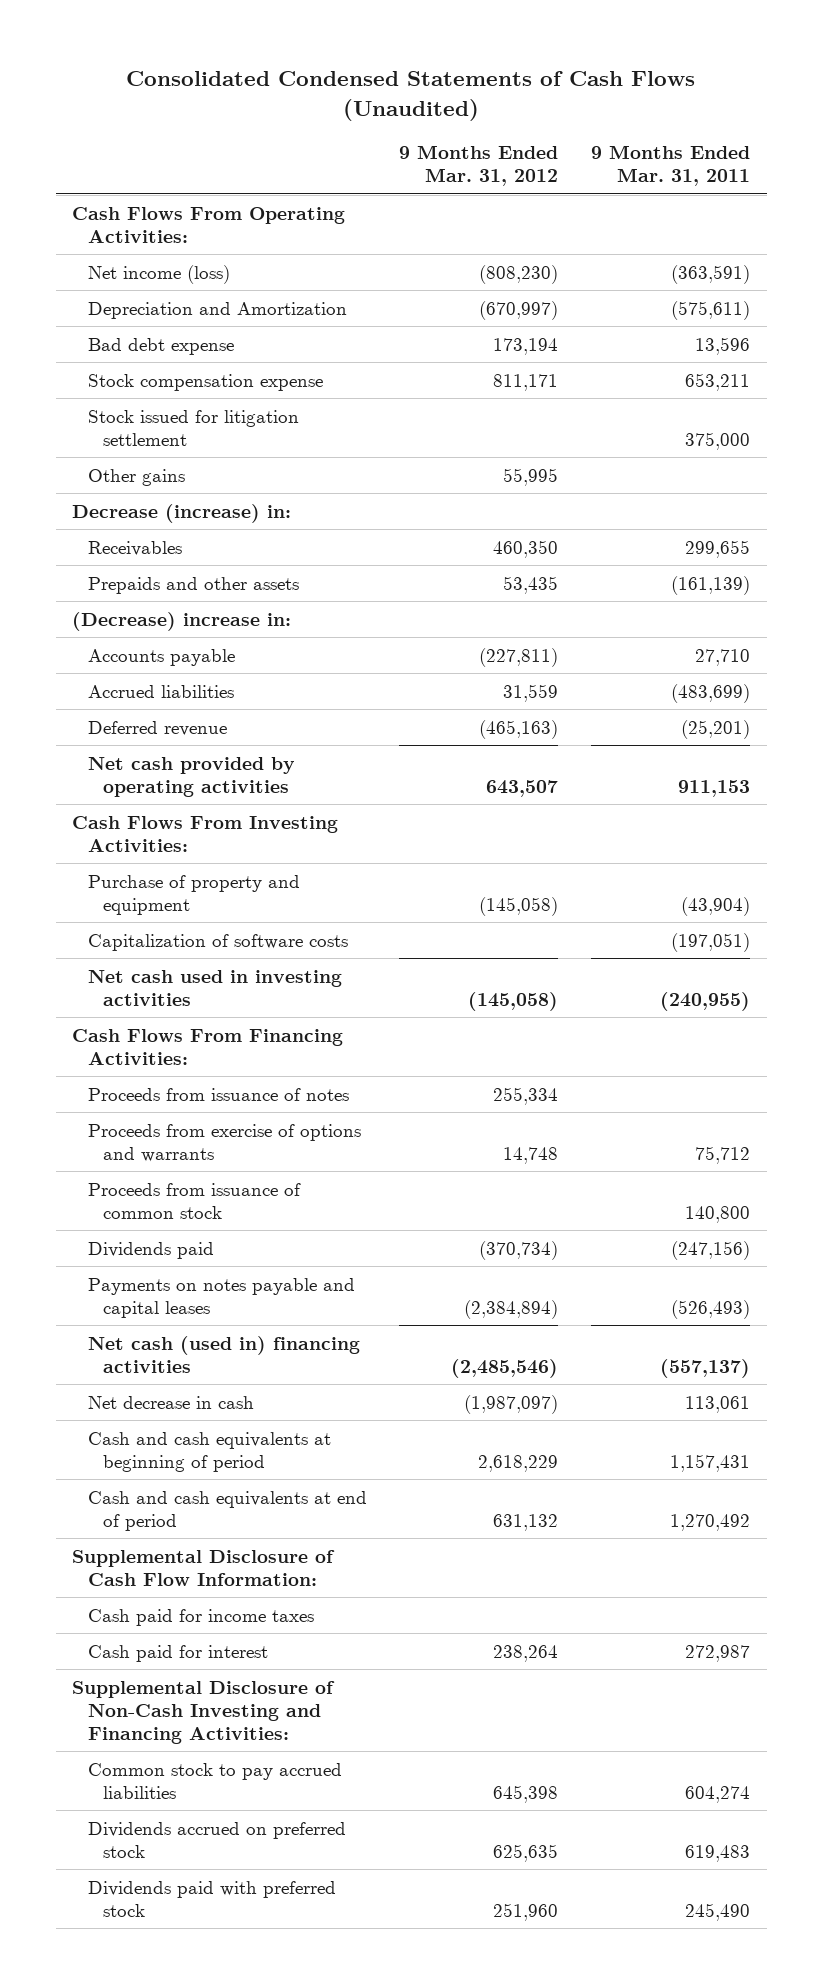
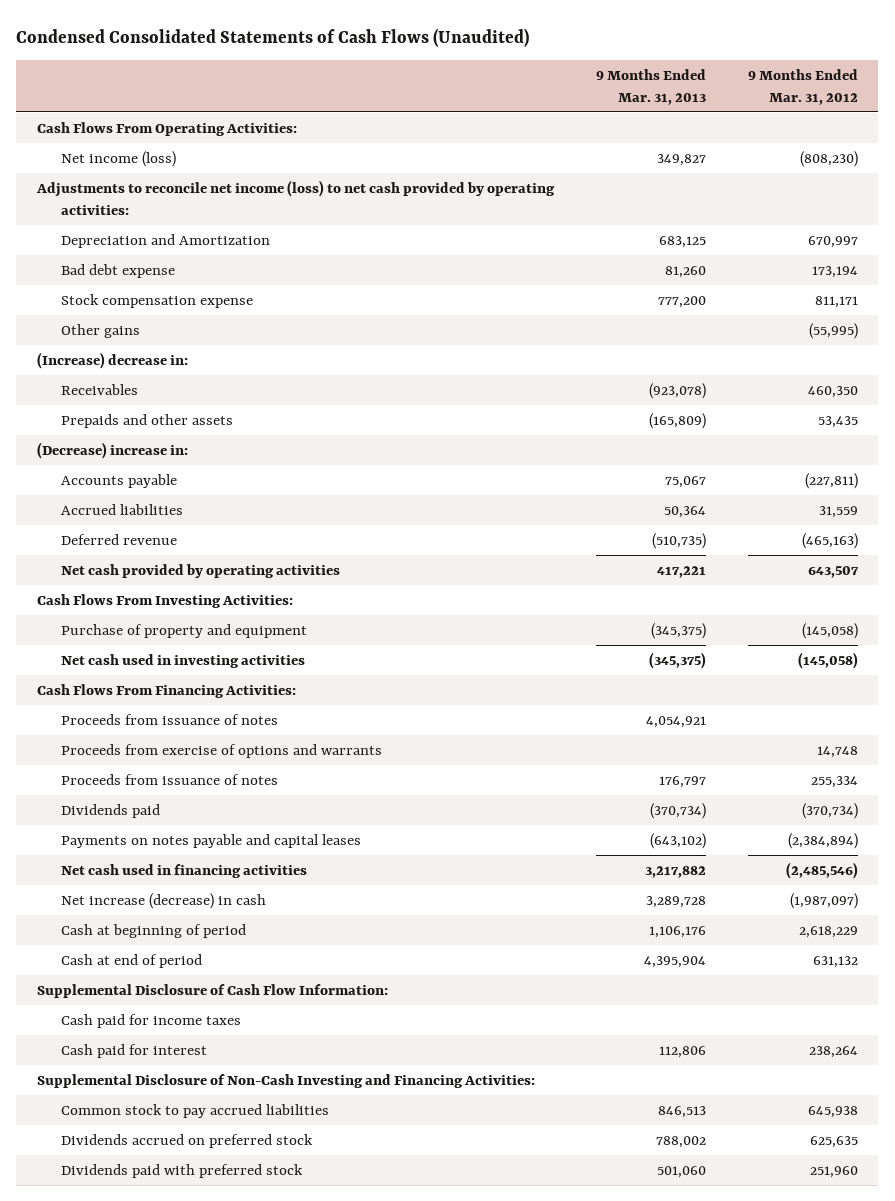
[126,70,696,121] Consolidated Condensed Statements of Cash Flows (Unaudited) -> [16,27,530,47] Condensed Consolidated Statements of Cash Flows (Unaudited)
[591,145,751,187] 9 Months Ended Mar. 31, 2011 -> none
none -> [595,68,706,105] 9 Months Ended Mar. 31, 2013
none -> [36,179,556,215] Adjustments to reconcile net income (loss) to net cash provided by operating activities:
[479,300,559,320] (670,997) -> [807,235,858,248] 670,997
[87,409,299,446] Stock issued for litigation settlement -> none
[503,467,559,486] 55,995 -> [808,322,858,339] (55,995)
[72,503,292,523] Decrease (increase) in: -> [37,351,189,369] (Increase) decrease in:
[87,933,348,951] Capitalization of software costs -> none
none -> [61,713,279,725] Proceeds from issuance of notes
[87,1182,301,1219] Proceeds from issuance of common stock -> none
[87,1087,349,1101] Proceeds from issuance of notes -> [61,773,279,785] Proceeds from issuance of notes
[87,1335,360,1373] Net cash (used in) financing activities -> [61,863,308,878] Net cash used in financing activities
[87,1395,254,1409] Net decrease in cash -> [61,892,267,909] Net increase (decrease) in cash
[87,1431,331,1472] Cash and cash equivalents at beginning of period -> [61,923,247,938] Cash at beginning of period
[87,1490,367,1531] Cash and cash equivalents at end of period -> [61,953,203,968] Cash at end of period
[493,1784,559,1803] 645,398 -> [807,1105,858,1118] 645,938

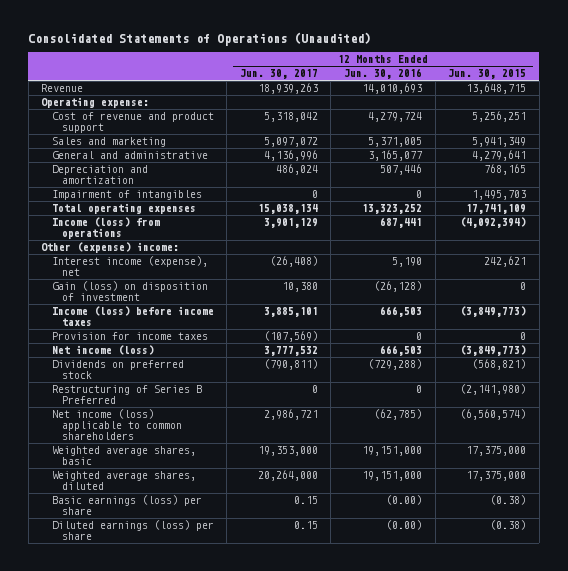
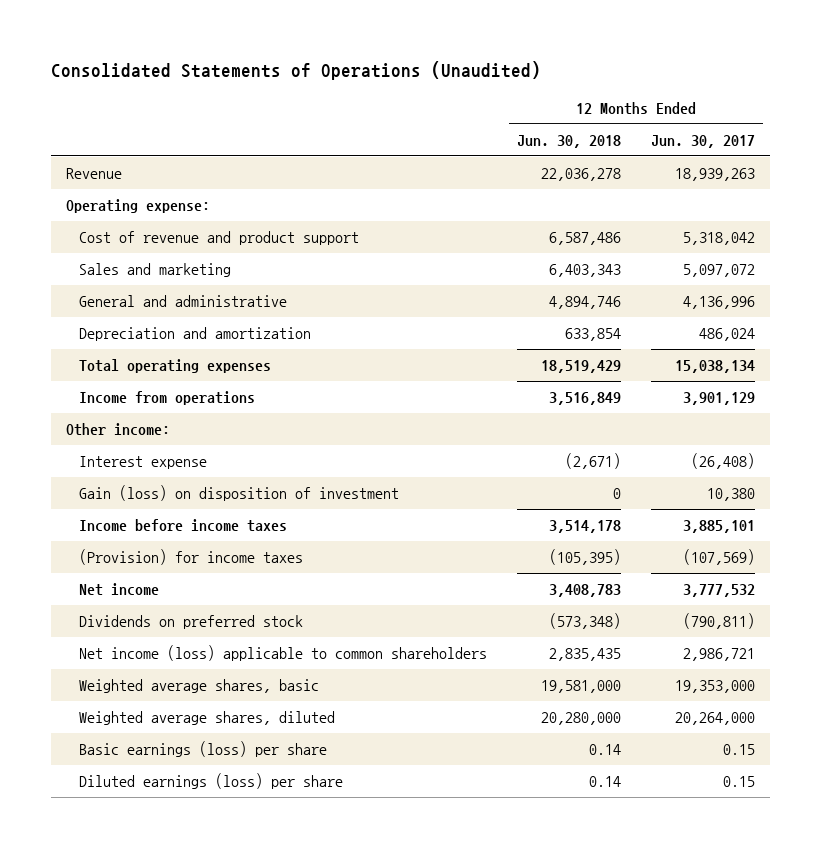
[344,68,423,80] Jun. 30, 2016 -> none
[448,69,527,80] Jun. 30, 2015 -> none
none -> [516,135,621,149] Jun. 30, 2018
[51,190,202,201] Impairment of intangibles -> none
[51,217,160,240] Income (loss) from operations -> [78,391,255,406] Income from operations
[41,242,180,254] Other (expense) income: -> [66,423,171,437] Other income:
[51,256,208,277] Interest income (expense), net -> [78,456,207,470] Interest expense
[51,306,214,327] Income (loss) before income taxes -> [78,519,287,533] Income before income taxes
[51,332,208,341] Provision for income taxes -> [78,549,303,566] (Provision) for income taxes
[51,345,154,356] Net income (loss) -> [78,583,159,597] Net income
[51,385,202,405] Restructuring of Series B Preferred -> none

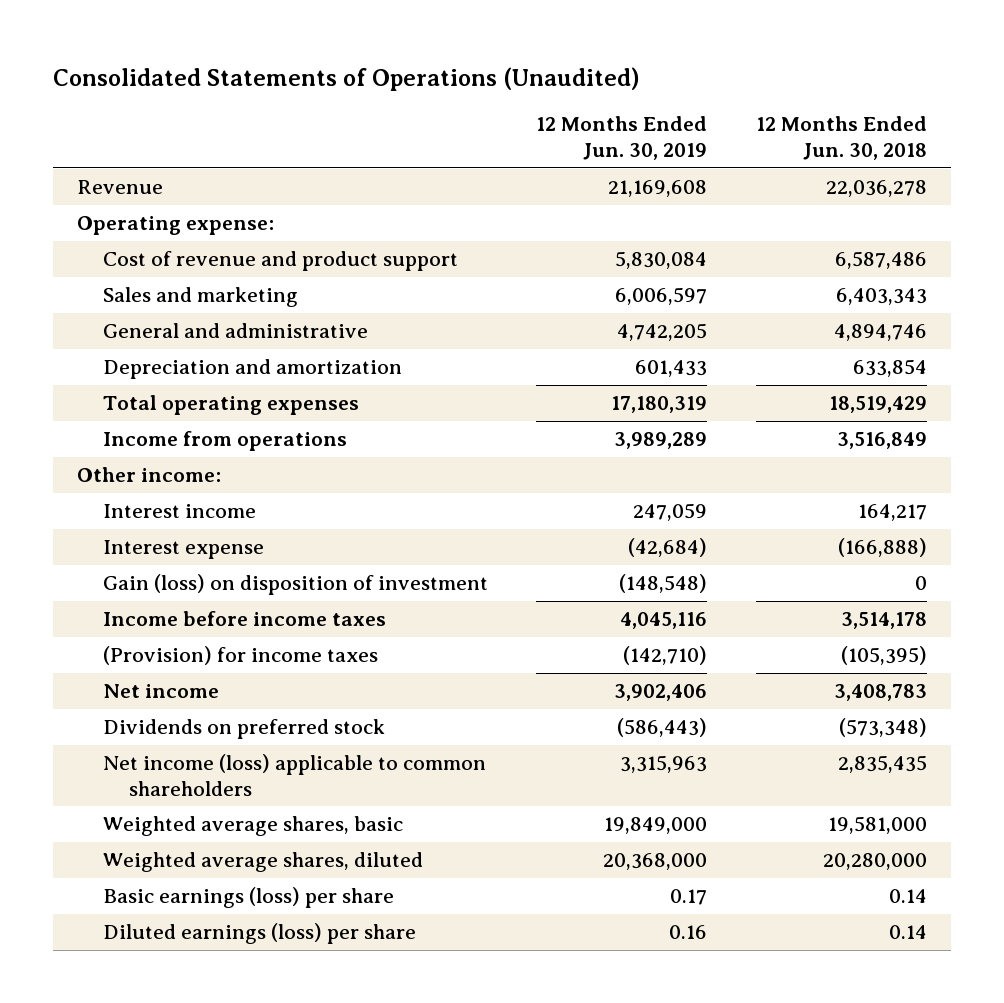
[651,135,756,149] Jun. 30, 2017 -> none
none -> [536,116,708,161] 12 Months Ended Jun. 30, 2019
none -> [103,503,257,518] Interest income
[564,453,621,470] (2,671) -> [837,537,927,557] (166,888)

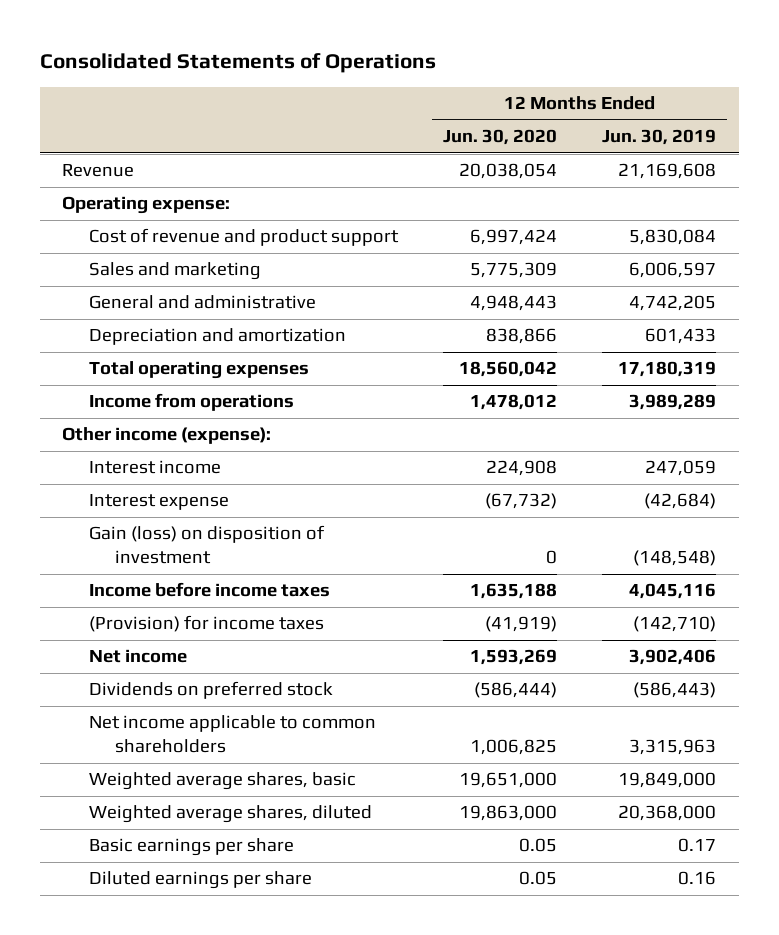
[53,66,641,91] Consolidated Statements of Operations (Unaudited) -> [39,53,436,74] Consolidated Statements of Operations
[755,116,927,161] 12 Months Ended Jun. 30, 2018 -> none
none -> [442,129,557,146] Jun. 30, 2020
[77,466,222,482] Other income: -> [62,427,272,445] Other income (expense):
[103,753,487,796] Net income (loss) applicable to common shareholders -> [88,715,376,754] Net income applicable to common shareholders
[103,886,395,908] Basic earnings (loss) per share -> [88,838,294,857] Basic earnings per share
[103,922,417,944] Diluted earnings (loss) per share -> [88,871,312,890] Diluted earnings per share

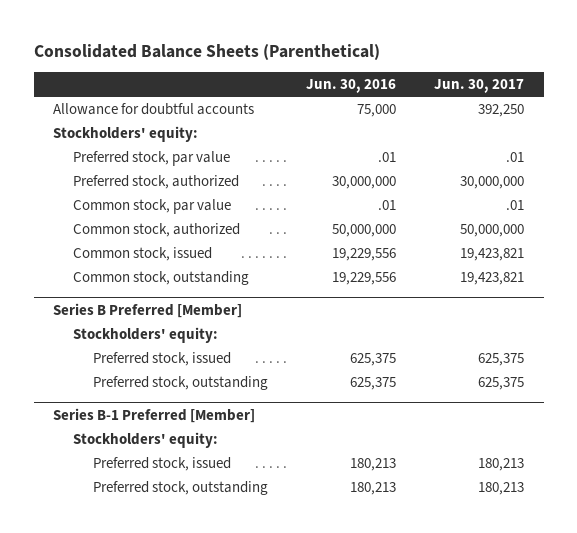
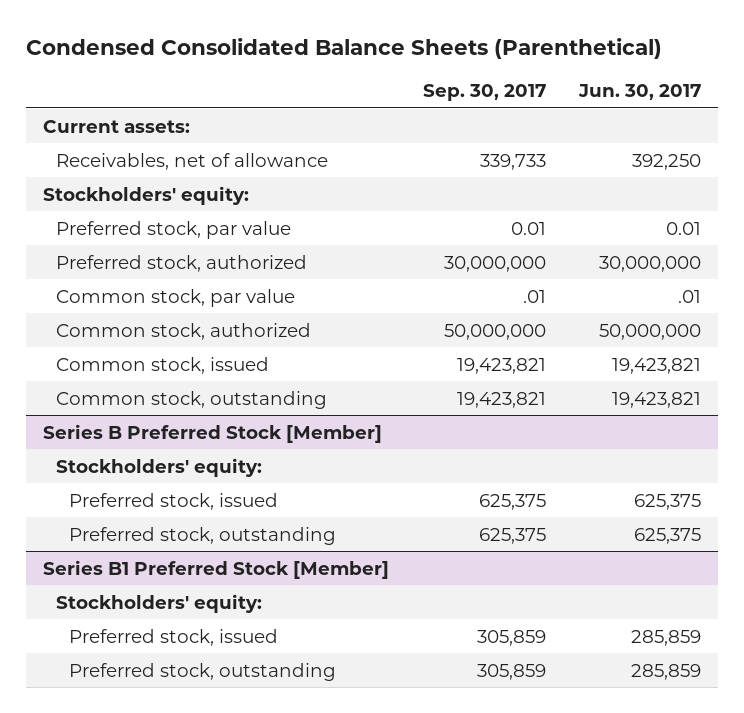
[33,44,380,61] Consolidated Balance Sheets (Parenthetical) -> [25,37,662,59] Condensed Consolidated Balance Sheets (Parenthetical)
[306,79,397,94] Jun. 30, 2016 -> none
none -> [422,84,546,102] Sep. 30, 2017
none -> [42,119,190,133] Current assets:
[52,103,254,116] Allowance for doubtful accounts -> [56,152,329,170] Receivables, net of allowance
[506,152,525,163] .01 -> [666,221,702,235] 0.01
[52,302,242,318] Series B Preferred [Member] -> [42,423,382,443] Series B Preferred Stock [Member]
[52,407,255,423] Series B-1 Preferred [Member] -> [42,559,389,579] Series B1 Preferred Stock [Member]
[478,458,525,472] 180,213 -> [631,629,702,646] 285,859
[478,482,525,496] 180,213 -> [631,663,702,680] 285,859

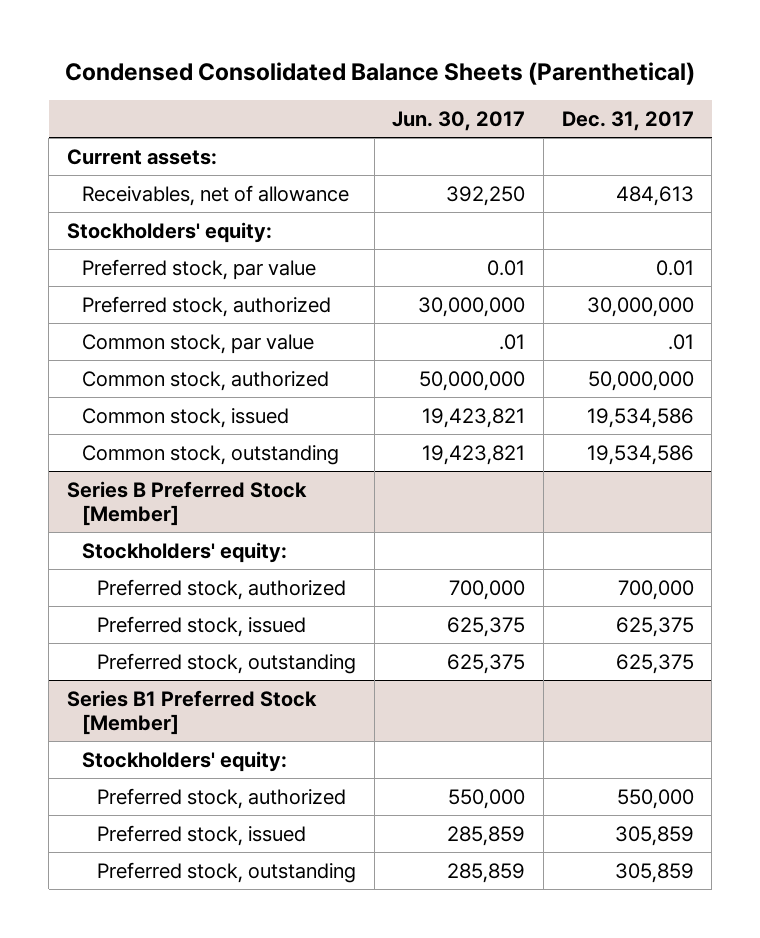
[422,84,546,102] Sep. 30, 2017 -> none
none -> [561,110,694,131] Dec. 31, 2017
none -> [97,578,347,600] Preferred stock, authorized
none -> [97,787,347,809] Preferred stock, authorized

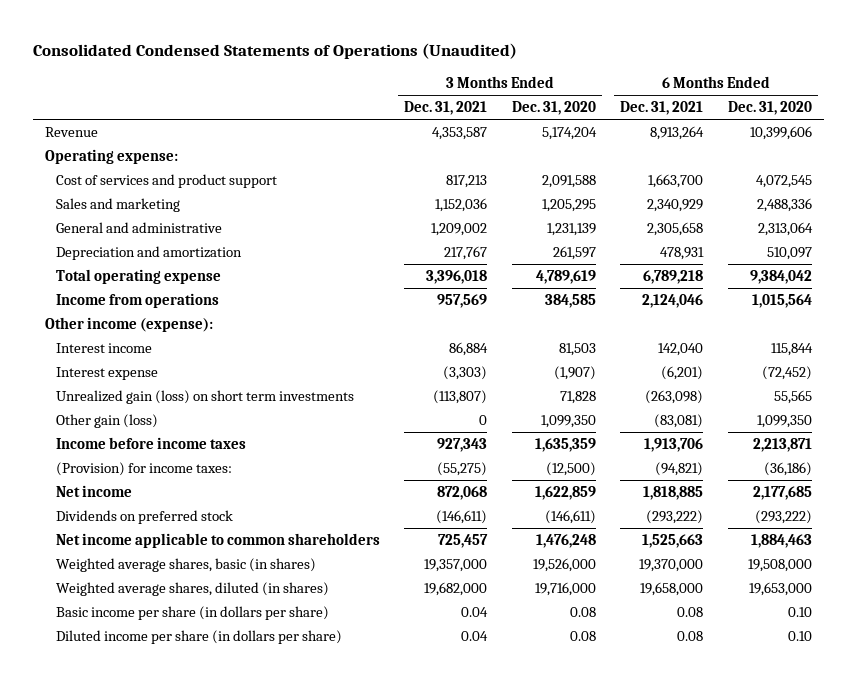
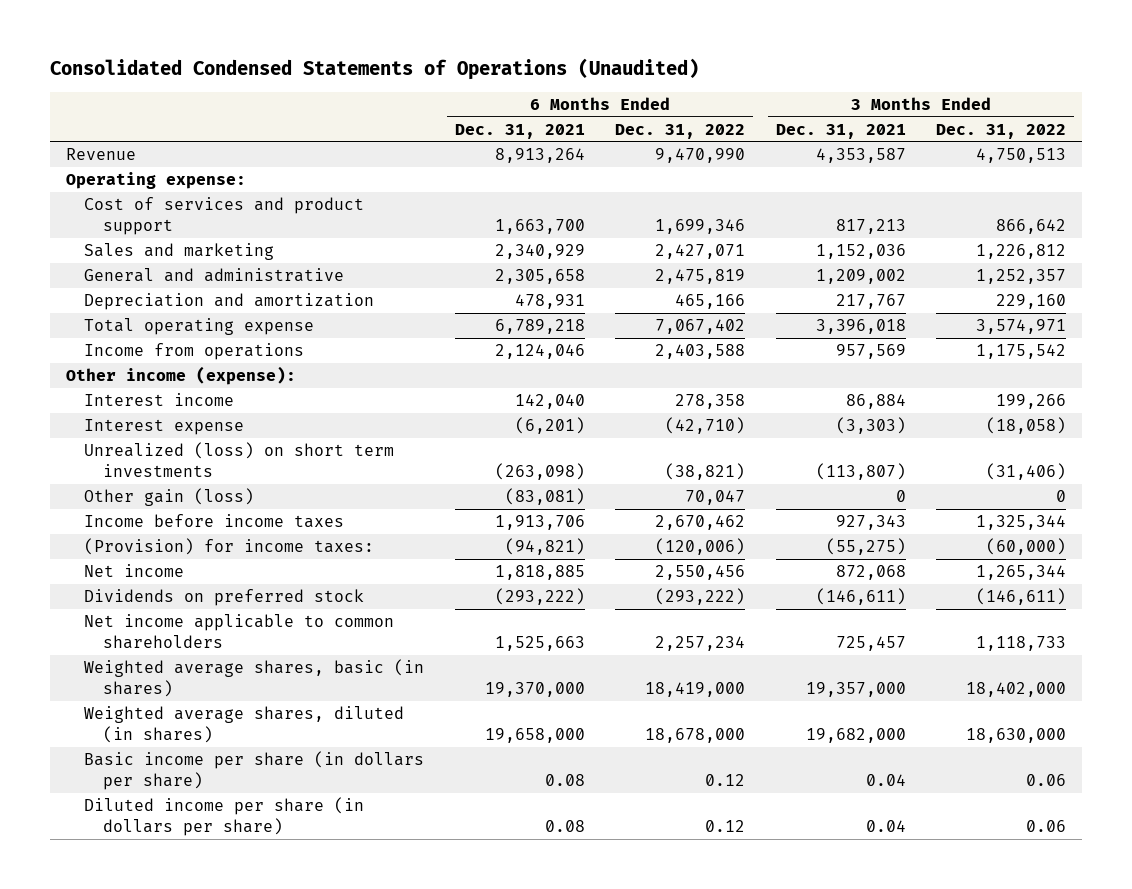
[511,101,596,116] Dec. 31, 2020 -> none
[727,101,812,116] Dec. 31, 2020 -> none
none -> [615,123,746,139] Dec. 31, 2022
none -> [936,123,1067,139] Dec. 31, 2022
[55,390,354,405] Unrealized gain (loss) on short term investments -> [84,442,395,477] Unrealized (loss) on short term investments

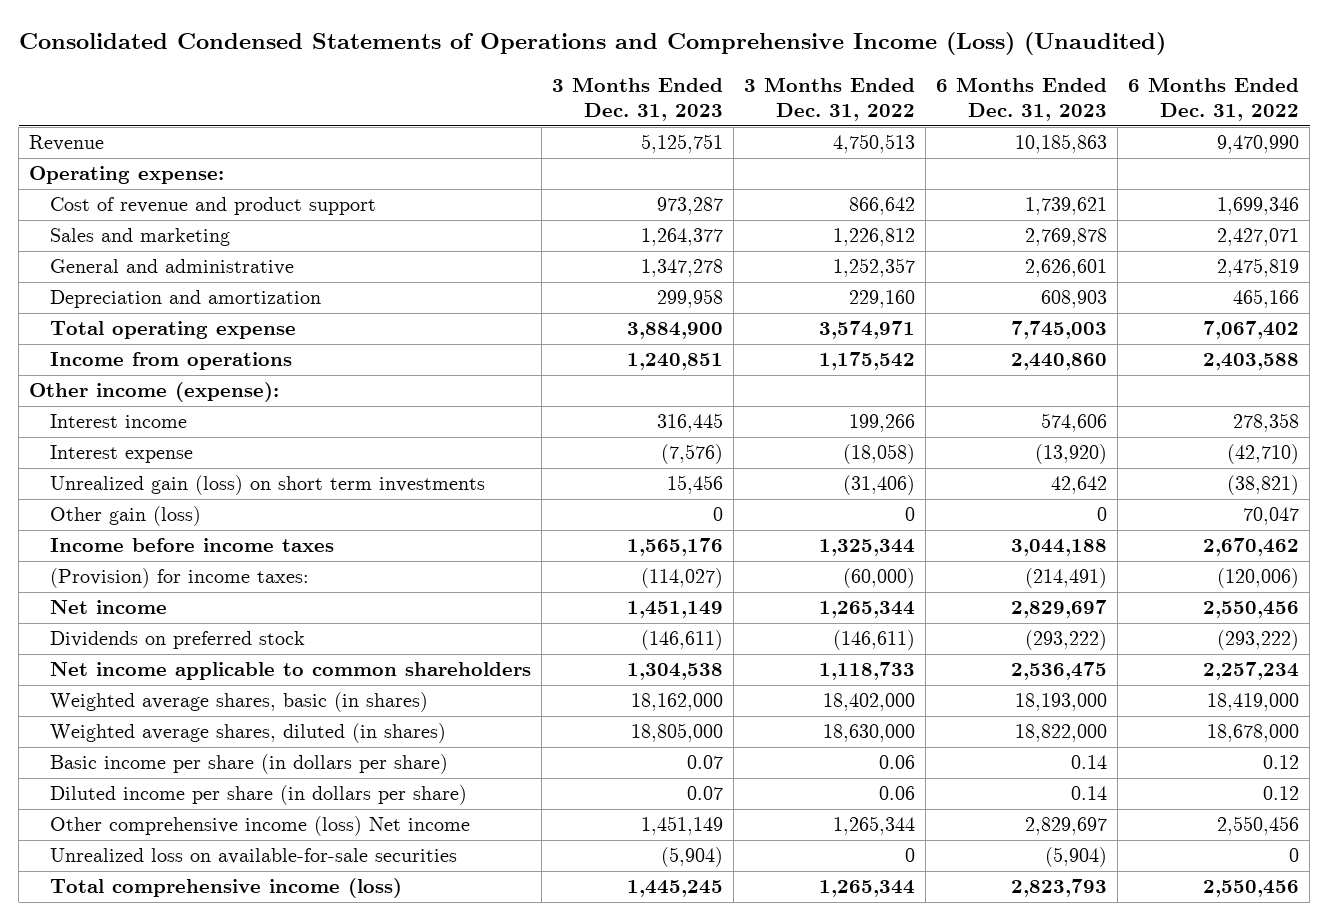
[50,58,700,81] Consolidated Condensed Statements of Operations (Unaudited) -> [18,32,1166,56] Consolidated Condensed Statements of Operations and Comprehensive Income (Loss) (Unaudited)
[454,123,585,139] Dec. 31, 2021 -> none
[775,123,906,139] Dec. 31, 2021 -> none
none -> [552,76,724,122] 3 Months Ended Dec. 31, 2023
none -> [936,76,1108,122] 6 Months Ended Dec. 31, 2023
[84,197,365,235] Cost of services and product support -> [50,197,377,216] Cost of revenue and product support
[84,442,395,477] Unrealized (loss) on short term investments -> [50,475,486,496] Unrealized gain (loss) on short term investments
none -> [50,816,471,837] Other comprehensive income (loss) Net income
none -> [50,848,458,865] Unrealized loss on available-for-sale securities
none -> [50,878,403,899] Total comprehensive income (loss)

